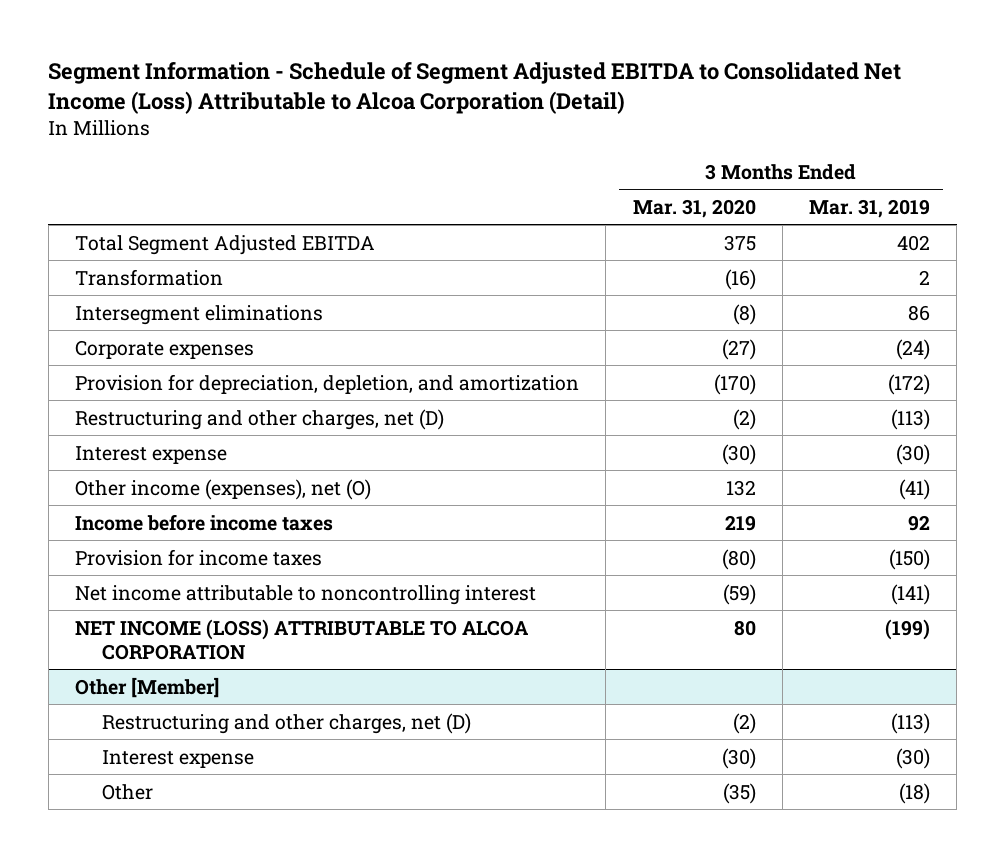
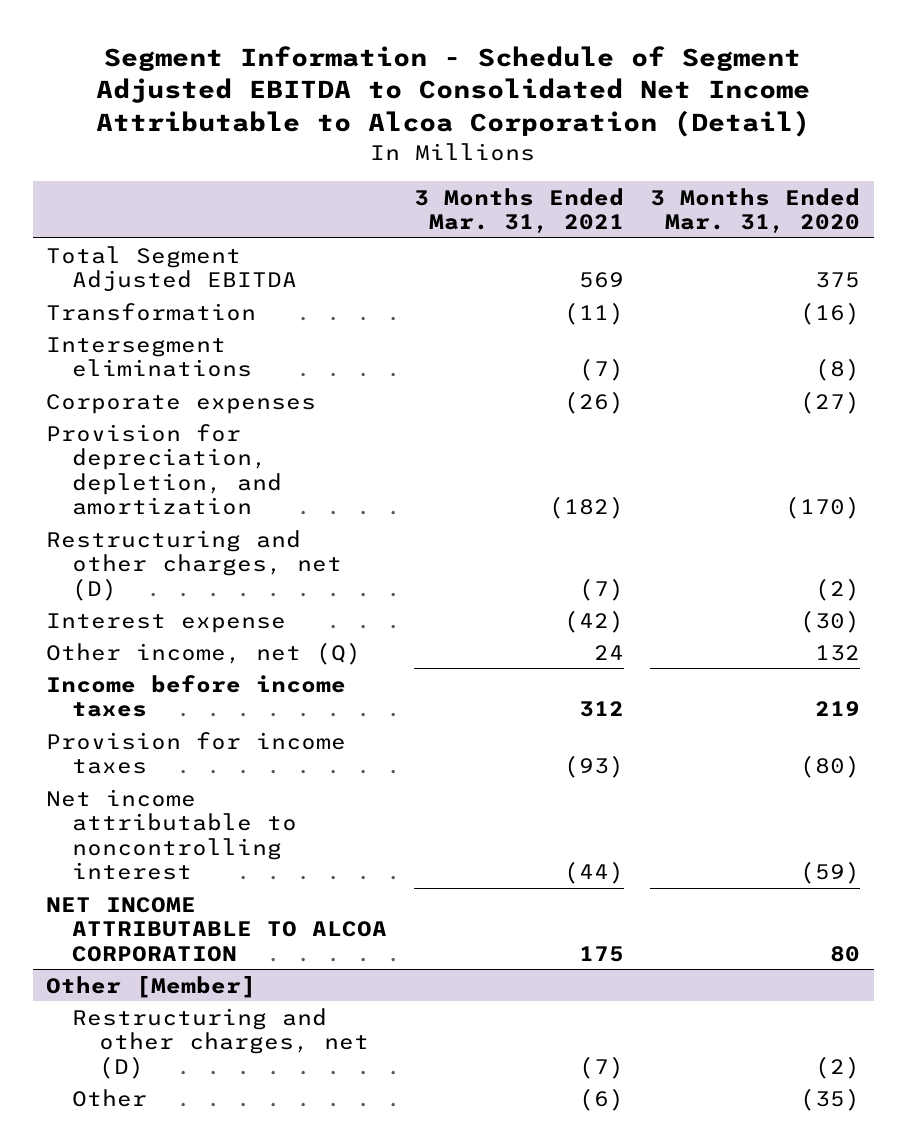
[48,61,902,114] Segment Information - Schedule of Segment Adjusted EBITDA to Consolidated Net Income (Loss) Attributable to Alcoa Corporation (Detail) -> [96,45,811,138] Segment Information - Schedule of Segment Adjusted EBITDA to Consolidated Net Income Attributable to Alcoa Corporation (Detail)
[808,198,930,218] Mar. 31, 2019 -> none
none -> [413,187,624,234] 3 Months Ended Mar. 31, 2021
[75,478,372,500] Other income (expenses), net (O) -> [45,641,361,665] Other income, net (Q)
[75,618,529,660] NET INCOME (LOSS) ATTRIBUTABLE TO ALCOA CORPORATION -> [45,896,388,962] NET INCOME ATTRIBUTABLE TO ALCOA CORPORATION
[101,749,254,768] Interest expense -> none

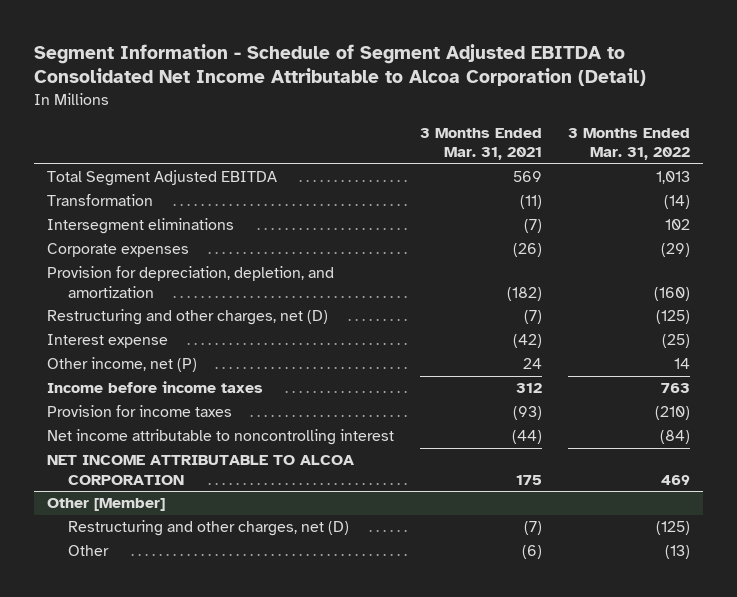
[650,187,861,234] 3 Months Ended Mar. 31, 2020 -> none
none -> [567,127,690,161] 3 Months Ended Mar. 31, 2022
[45,641,361,665] Other income, net (Q) -> [46,357,197,373] Other income, net (P)

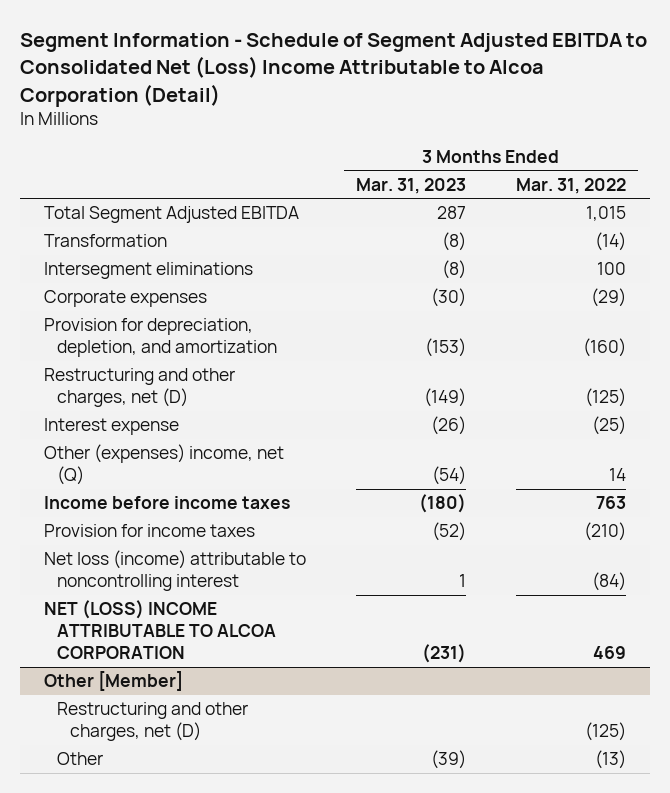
[33,43,646,87] Segment Information - Schedule of Segment Adjusted EBITDA to Consolidated Net Income Attributable to Alcoa Corporation (Detail) -> [19,32,647,107] Segment Information - Schedule of Segment Adjusted EBITDA to Consolidated Net (Loss) Income Attributable to Alcoa Corporation (Detail)
[419,127,542,161] 3 Months Ended Mar. 31, 2021 -> none
none -> [356,177,467,194] Mar. 31, 2023
[655,171,690,185] 1,013 -> [585,206,626,222] 1,015
[664,219,690,231] 102 -> [596,262,626,276] 100
[46,357,197,373] Other income, net (P) -> [44,444,285,486] Other (expenses) income, net (Q)
[46,429,394,446] Net income attributable to noncontrolling interest -> [44,550,307,592] Net loss (income) attributable to noncontrolling interest
[46,455,354,485] NET INCOME ATTRIBUTABLE TO ALCOA CORPORATION -> [44,600,277,660] NET (LOSS) INCOME ATTRIBUTABLE TO ALCOA CORPORATION

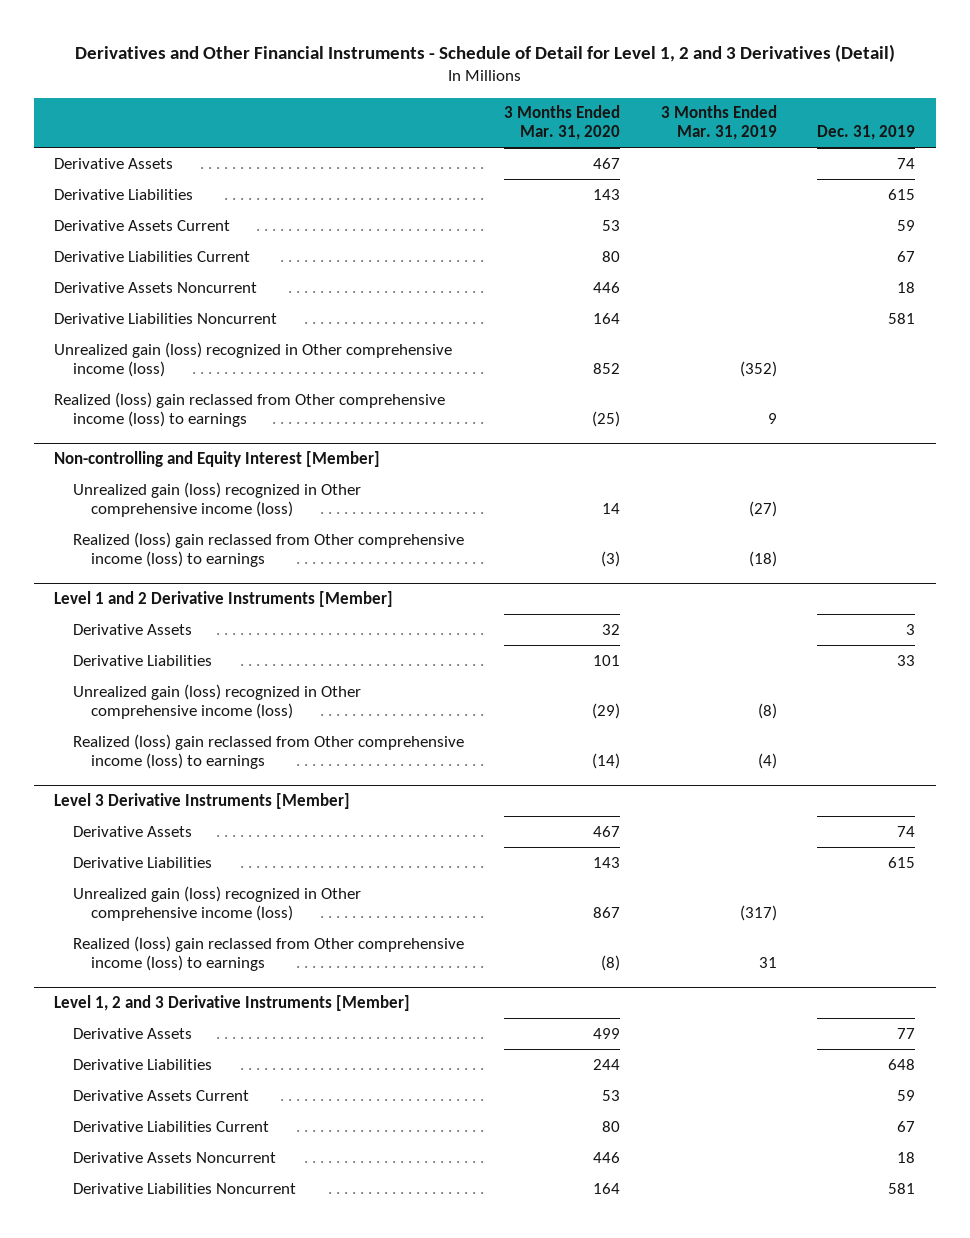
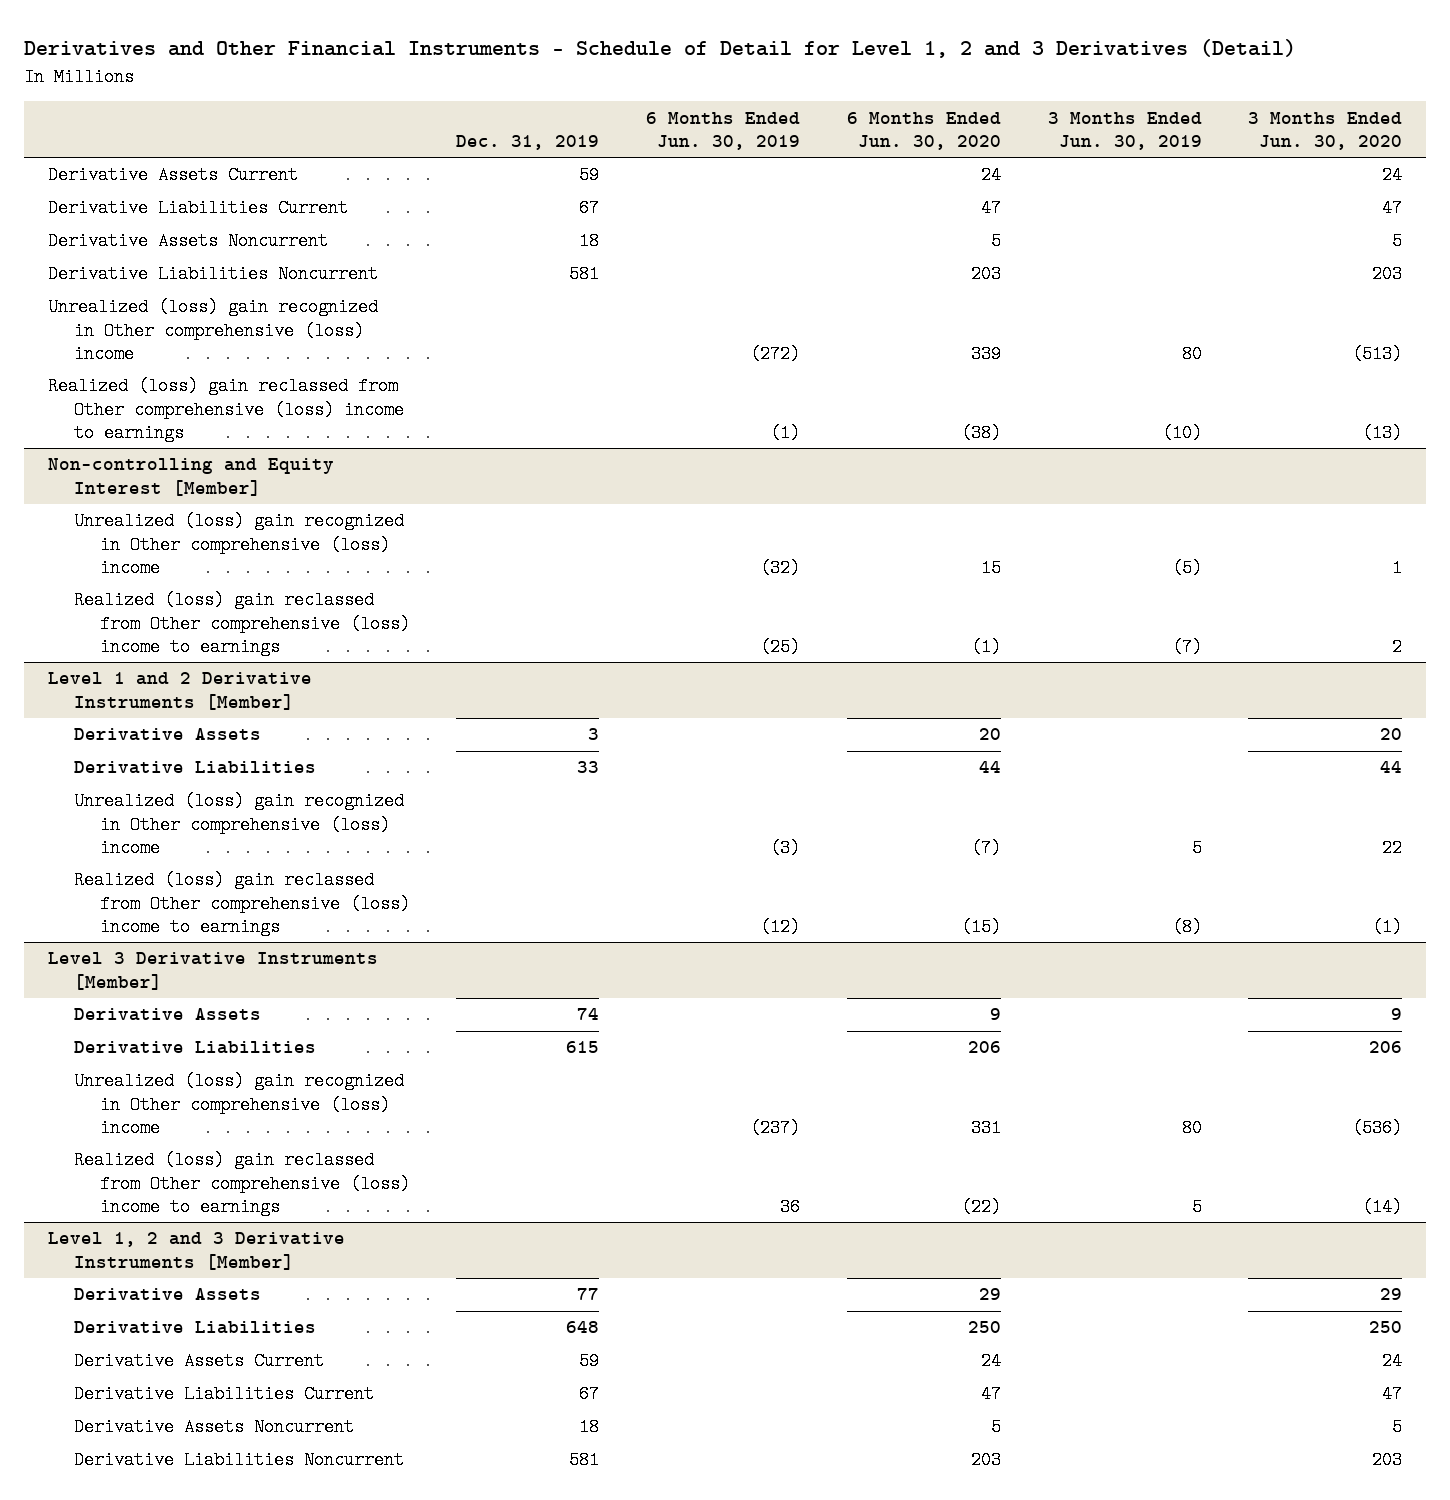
[504,105,621,141] 3 Months Ended Mar. 31, 2020 -> none
[660,105,777,141] 3 Months Ended Mar. 31, 2019 -> none
none -> [646,111,801,150] 6 Months Ended Jun. 30, 2019
none -> [846,111,1001,150] 6 Months Ended Jun. 30, 2020
none -> [1047,111,1202,150] 3 Months Ended Jun. 30, 2019
none -> [1248,111,1403,150] 3 Months Ended Jun. 30, 2020
[54,157,174,169] Derivative Assets -> none
[54,188,194,200] Derivative Liabilities -> none
[54,341,453,377] Unrealized gain (loss) recognized in Other comprehensive income (loss) -> [47,298,378,363] Unrealized (loss) gain recognized in Other comprehensive (loss) income
[54,391,446,427] Realized (loss) gain reclassed from Other comprehensive income (loss) to earnings -> [47,377,404,442] Realized (loss) gain reclassed from Other comprehensive (loss) income to earnings
[72,481,361,517] Unrealized gain (loss) recognized in Other comprehensive income (loss) -> [73,512,404,577] Unrealized (loss) gain recognized in Other comprehensive (loss) income
[72,531,464,567] Realized (loss) gain reclassed from Other comprehensive income (loss) to earnings -> [73,591,410,656] Realized (loss) gain reclassed from Other comprehensive (loss) income to earnings
[72,683,361,719] Unrealized gain (loss) recognized in Other comprehensive income (loss) -> [73,792,404,857] Unrealized (loss) gain recognized in Other comprehensive (loss) income
[72,733,464,769] Realized (loss) gain reclassed from Other comprehensive income (loss) to earnings -> [73,871,410,936] Realized (loss) gain reclassed from Other comprehensive (loss) income to earnings
[72,885,361,921] Unrealized gain (loss) recognized in Other comprehensive income (loss) -> [73,1072,404,1137] Unrealized (loss) gain recognized in Other comprehensive (loss) income
[72,935,464,971] Realized (loss) gain reclassed from Other comprehensive income (loss) to earnings -> [73,1151,410,1216] Realized (loss) gain reclassed from Other comprehensive (loss) income to earnings

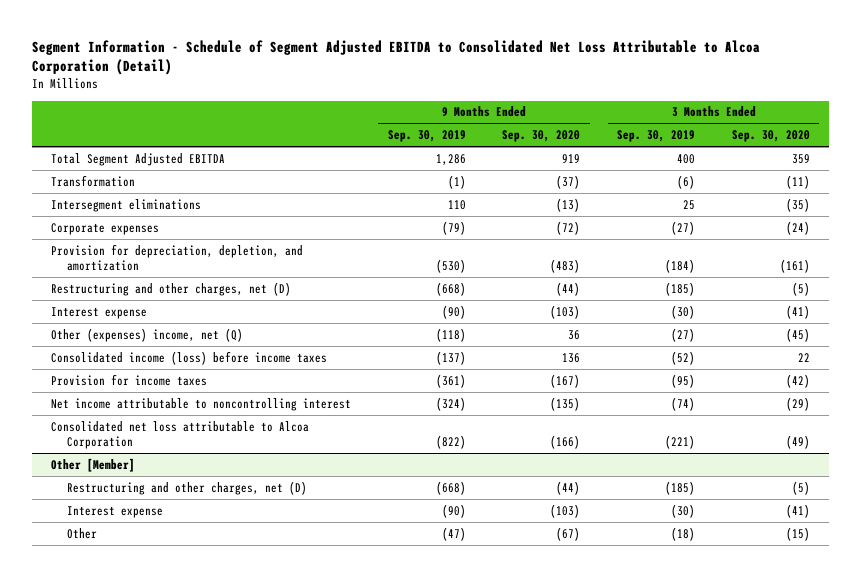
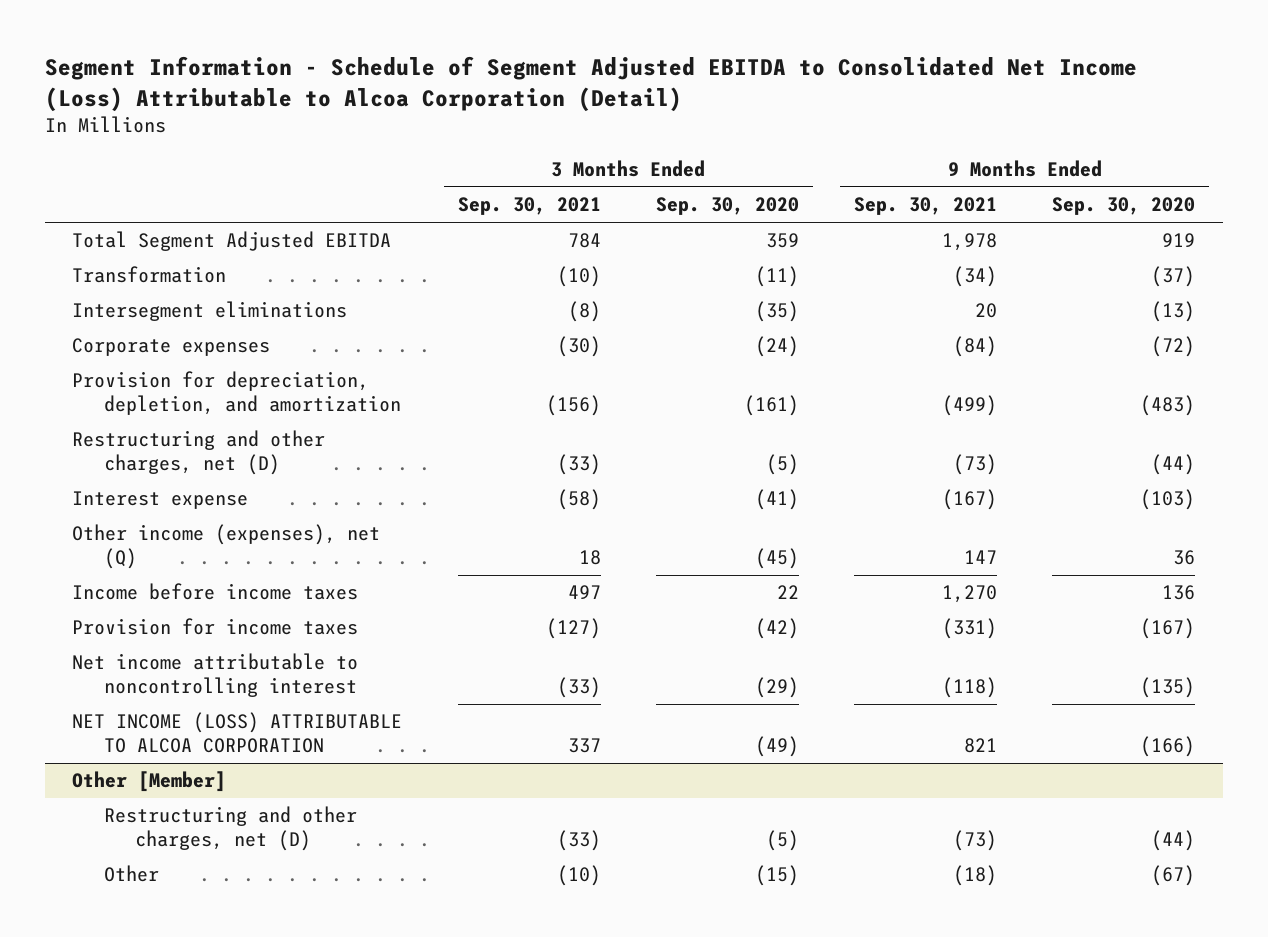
[32,39,761,76] Segment Information - Schedule of Segment Adjusted EBITDA to Consolidated Net Loss Attributable to Alcoa Corporation (Detail) -> [44,56,1137,112] Segment Information - Schedule of Segment Adjusted EBITDA to Consolidated Net Income (Loss) Attributable to Alcoa Corporation (Detail)
[387,130,466,143] Sep. 30, 2019 -> none
[617,130,696,143] Sep. 30, 2019 -> none
none -> [457,197,601,216] Sep. 30, 2021
none -> [853,197,997,216] Sep. 30, 2021
[50,327,243,342] Other (expenses) income, net (Q) -> [72,524,381,570] Other income (expenses), net (Q)
[50,350,327,365] Consolidated income (loss) before income taxes -> [72,583,359,601] Income before income taxes
[50,420,309,449] Consolidated net loss attributable to Alcoa Corporation -> [72,712,403,754] NET INCOME (LOSS) ATTRIBUTABLE TO ALCOA CORPORATION
[66,505,163,518] Interest expense -> none

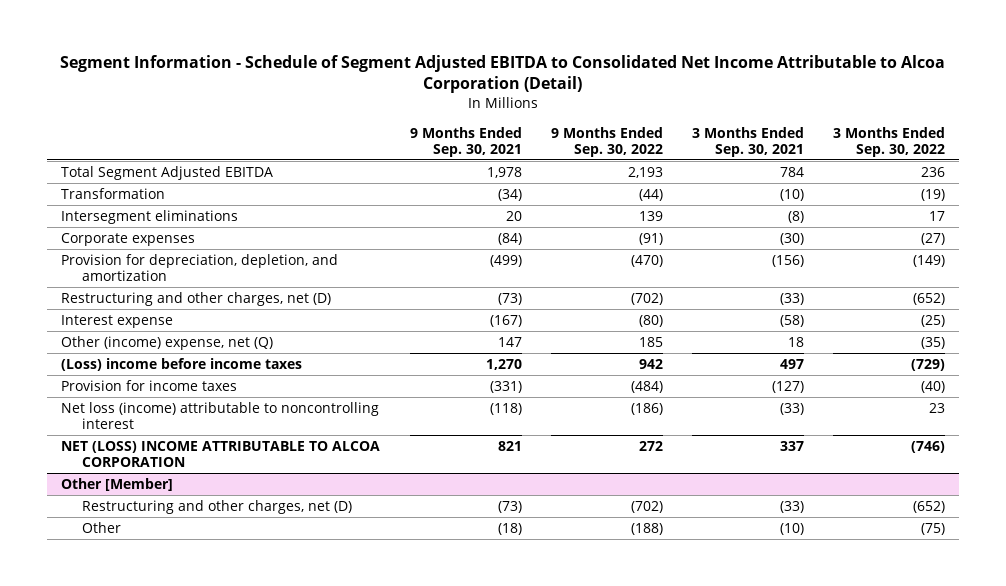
[44,56,1137,112] Segment Information - Schedule of Segment Adjusted EBITDA to Consolidated Net Income (Loss) Attributable to Alcoa Corporation (Detail) -> [60,55,946,94] Segment Information - Schedule of Segment Adjusted EBITDA to Consolidated Net Income Attributable to Alcoa Corporation (Detail)
[655,197,799,216] Sep. 30, 2020 -> none
[1052,197,1196,216] Sep. 30, 2020 -> none
none -> [550,126,663,157] 9 Months Ended Sep. 30, 2022
none -> [832,126,945,157] 3 Months Ended Sep. 30, 2022
[72,524,381,570] Other income (expenses), net (Q) -> [61,336,274,351] Other (income) expense, net (Q)
[72,583,359,601] Income before income taxes -> [61,358,303,372] (Loss) income before income taxes
[72,653,359,698] Net income attributable to noncontrolling interest -> [61,402,380,430] Net loss (income) attributable to noncontrolling interest
[72,712,403,754] NET INCOME (LOSS) ATTRIBUTABLE TO ALCOA CORPORATION -> [61,441,381,468] NET (LOSS) INCOME ATTRIBUTABLE TO ALCOA CORPORATION

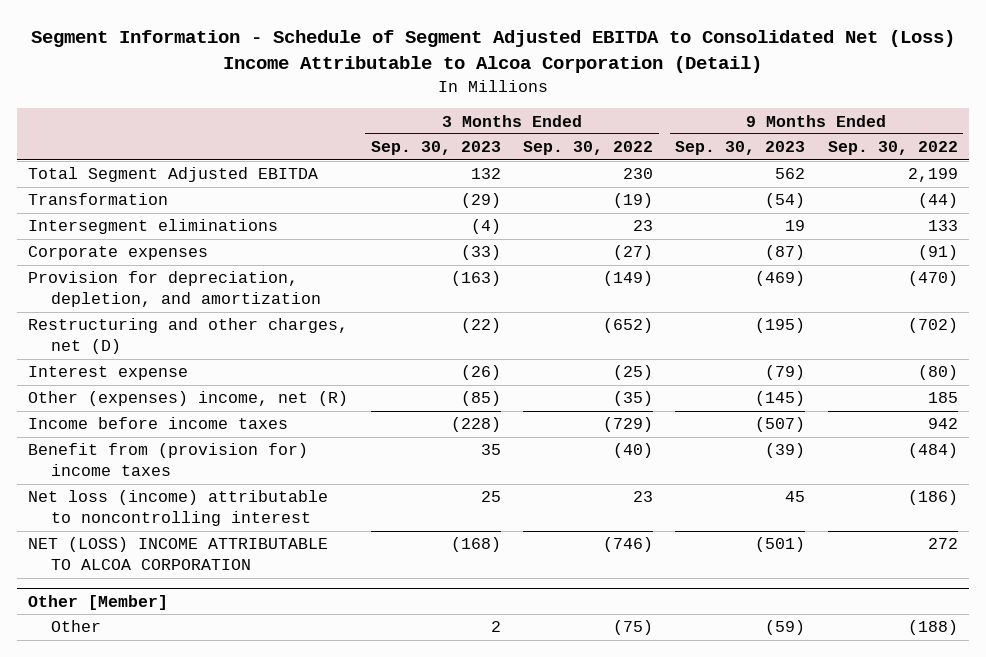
[60,55,946,94] Segment Information - Schedule of Segment Adjusted EBITDA to Consolidated Net Income Attributable to Alcoa Corporation (Detail) -> [30,29,955,73] Segment Information - Schedule of Segment Adjusted EBITDA to Consolidated Net (Loss) Income Attributable to Alcoa Corporation (Detail)
[409,126,522,157] 9 Months Ended Sep. 30, 2021 -> none
[691,126,804,157] 3 Months Ended Sep. 30, 2021 -> none
none -> [370,141,501,156] Sep. 30, 2023
none -> [675,141,806,156] Sep. 30, 2023
[627,167,663,179] 2,193 -> [907,168,958,183] 2,199
[920,167,945,178] 236 -> [622,168,653,180] 230
[638,211,663,222] 139 -> [927,220,958,232] 133
[928,211,945,222] 17 -> [632,220,653,232] 23
[61,336,274,351] Other (income) expense, net (Q) -> [28,391,349,407] Other (expenses) income, net (R)
[61,358,303,372] (Loss) income before income taxes -> [28,417,289,430] Income before income taxes
[61,380,238,392] Provision for income taxes -> [28,443,309,477] Benefit from (provision for) income taxes
[81,500,352,515] Restructuring and other charges, net (D) -> none

